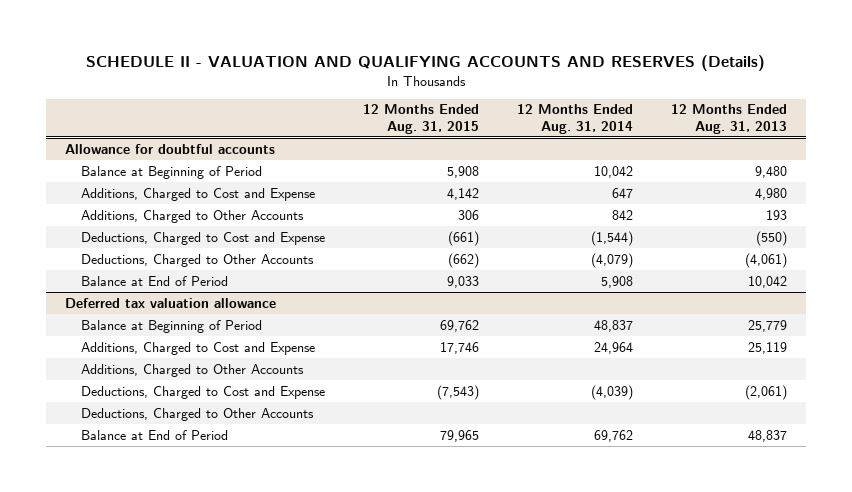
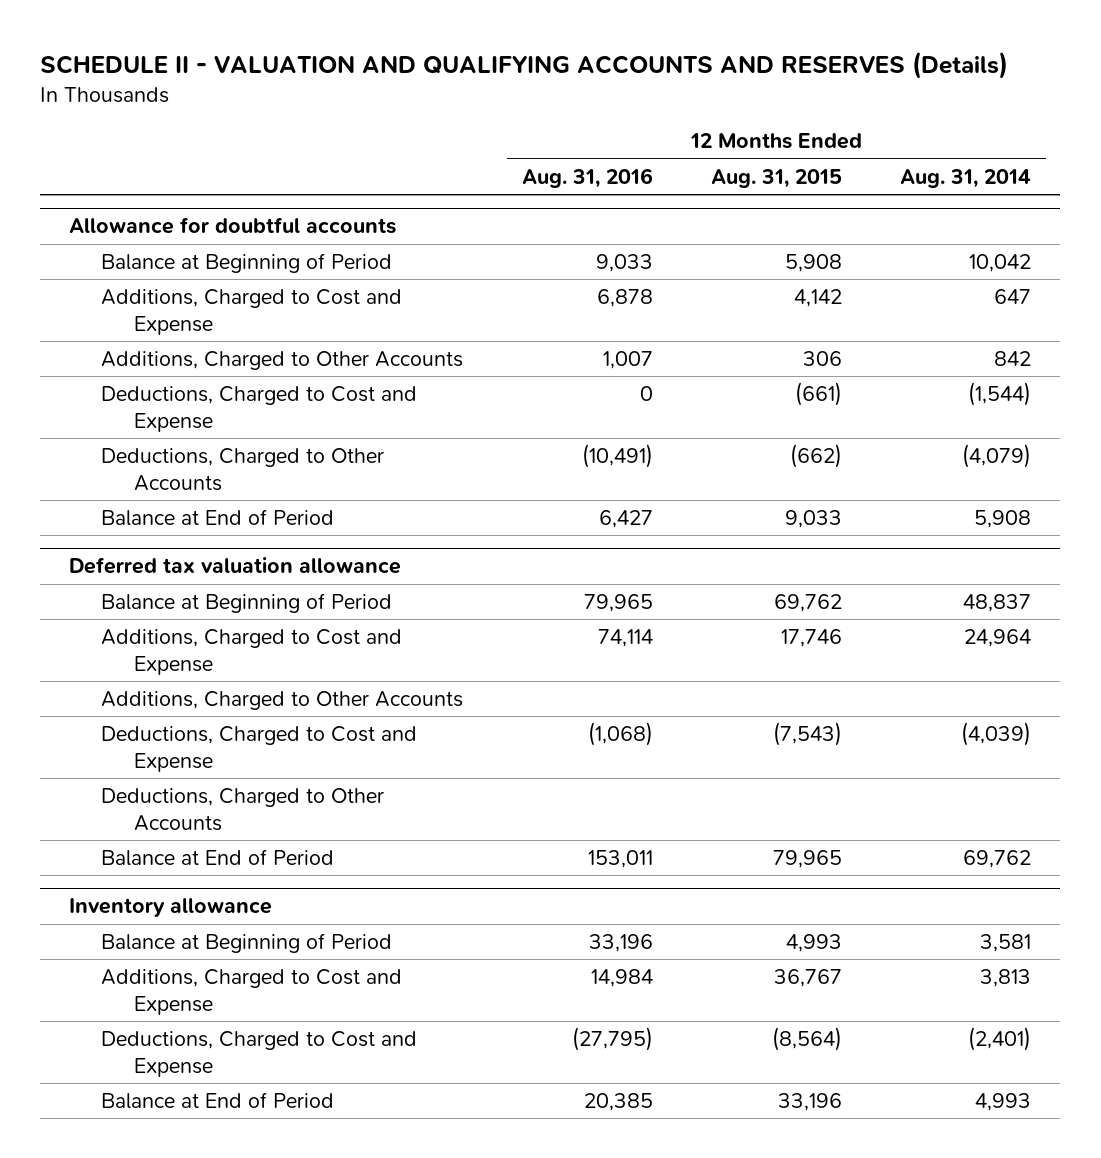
[670,104,787,134] 12 Months Ended Aug. 31, 2013 -> none
none -> [521,167,653,188] Aug. 31, 2016
none -> [69,898,273,918] Inventory allowance
none -> [101,932,393,953] Balance at Beginning of Period
none -> [101,968,403,1015] Additions, Charged to Cost and Expense
none -> [101,1030,418,1077] Deductions, Charged to Cost and Expense
none -> [101,1091,335,1109] Balance at End of Period

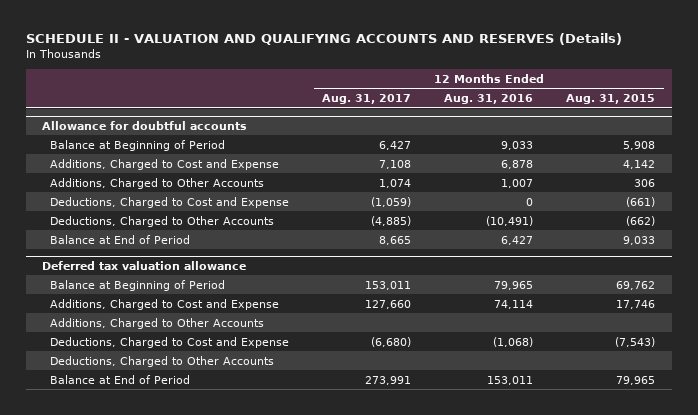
[900,168,1032,188] Aug. 31, 2014 -> none
none -> [322,94,412,105] Aug. 31, 2017
[69,898,273,918] Inventory allowance -> none
[101,932,393,953] Balance at Beginning of Period -> none
[101,968,403,1015] Additions, Charged to Cost and Expense -> none
[101,1030,418,1077] Deductions, Charged to Cost and Expense -> none
[101,1091,335,1109] Balance at End of Period -> none

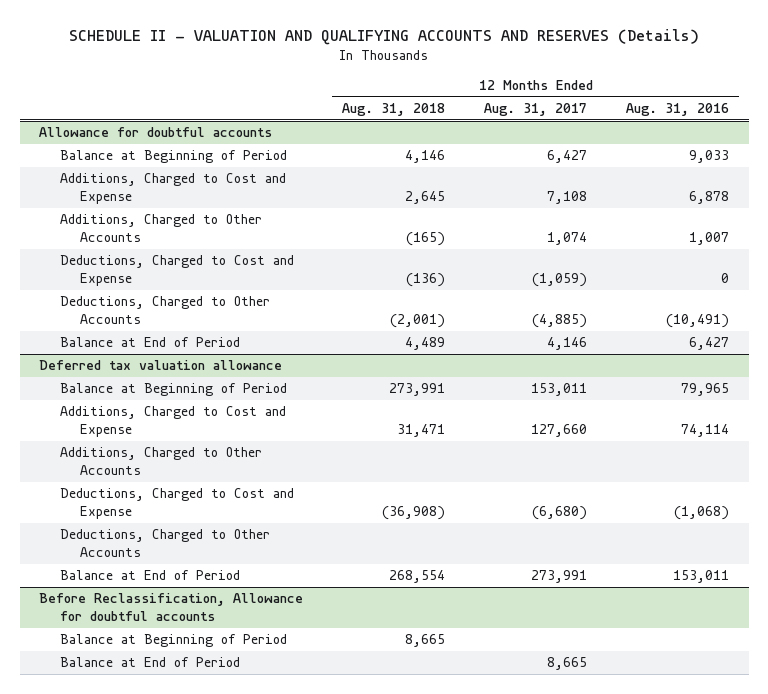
[566,94,656,105] Aug. 31, 2015 -> none
none -> [342,102,446,116] Aug. 31, 2018
[379,235,412,245] 8,665 -> [547,337,588,351] 4,146
none -> [39,593,304,622] Before Reclassification, Allowance for doubtful accounts
none -> [59,634,287,648] Balance at Beginning of Period
none -> [59,657,240,668] Balance at End of Period

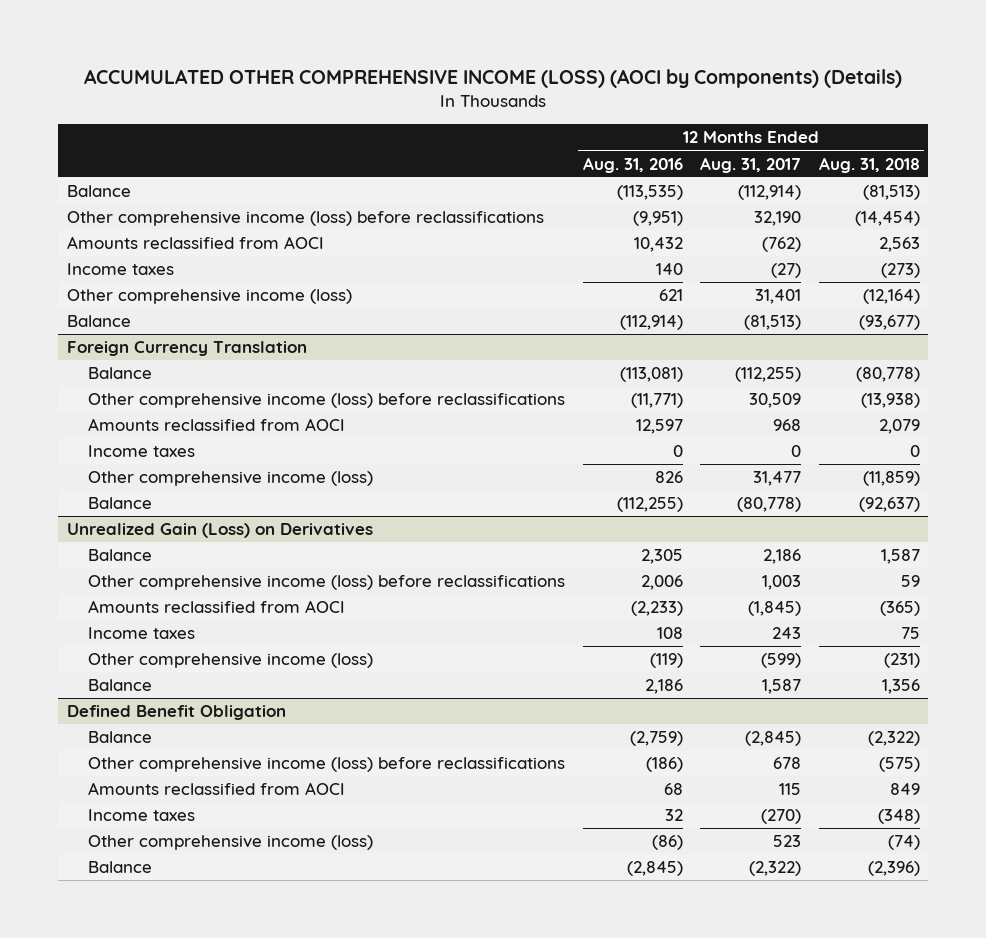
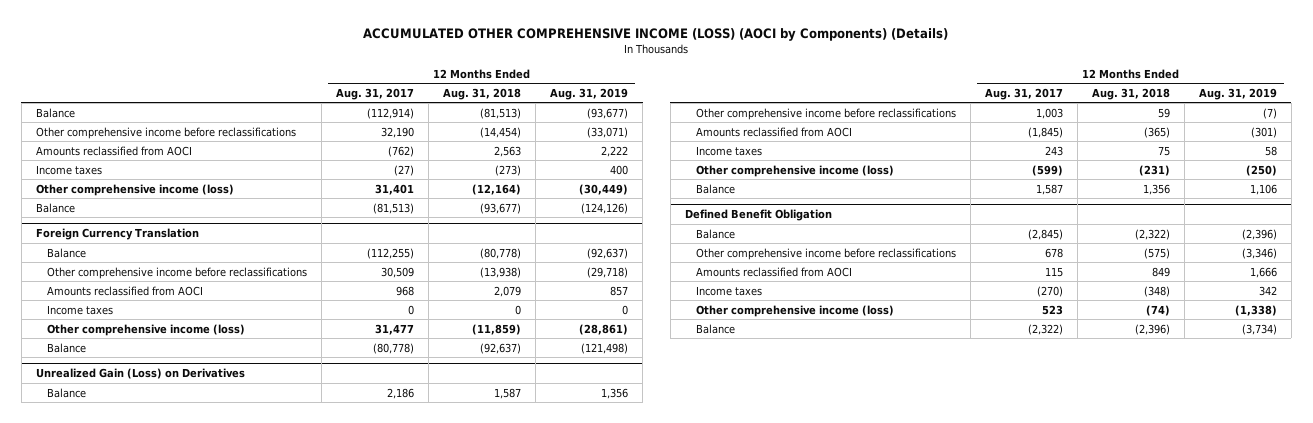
[582,156,683,173] Aug. 31, 2016 -> none
none -> [549,87,628,100] Aug. 31, 2019
[66,211,544,227] Other comprehensive income (loss) before reclassifications -> [35,126,296,139] Other comprehensive income before reclassifications
[88,393,566,409] Other comprehensive income (loss) before reclassifications -> [46,266,307,279] Other comprehensive income before reclassifications
[88,575,566,591] Other comprehensive income (loss) before reclassifications -> [695,107,956,120] Other comprehensive income before reclassifications
[88,757,566,773] Other comprehensive income (loss) before reclassifications -> [695,247,956,260] Other comprehensive income before reclassifications

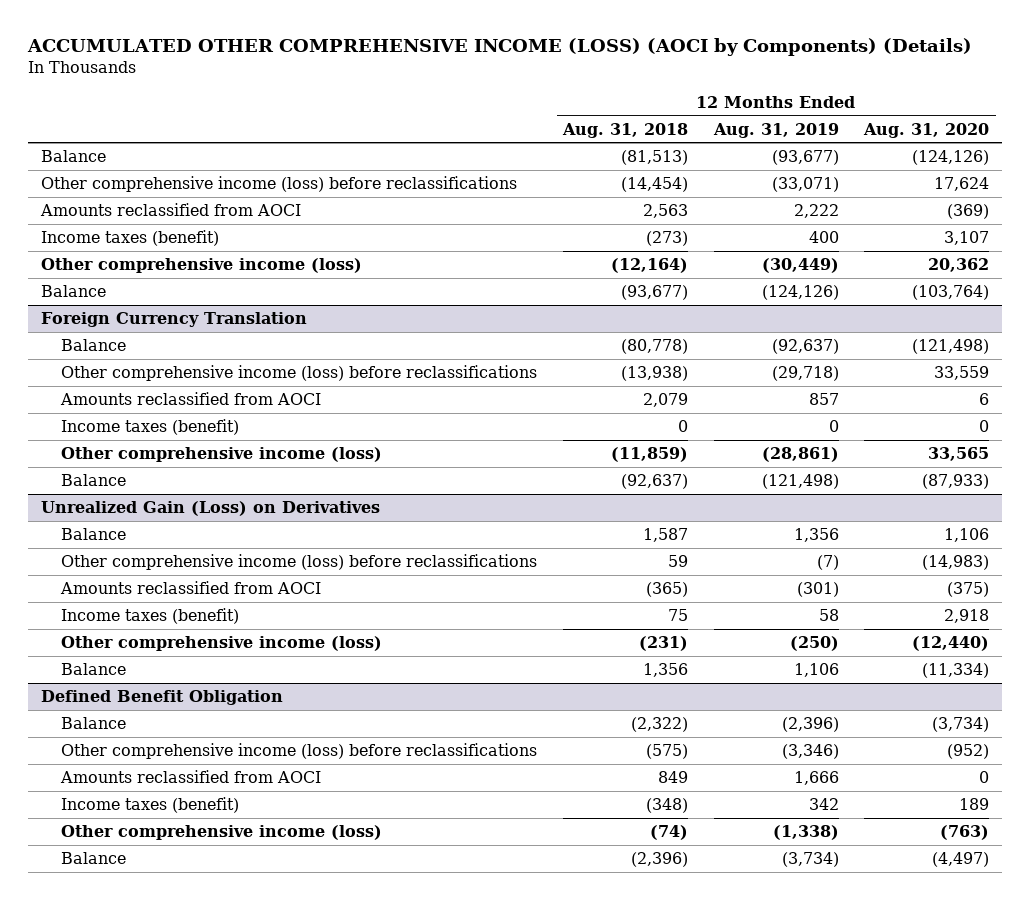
[335,87,414,100] Aug. 31, 2017 -> none
none -> [863,122,990,138] Aug. 31, 2020
[35,126,296,139] Other comprehensive income before reclassifications -> [40,176,517,193] Other comprehensive income (loss) before reclassifications
[35,164,102,175] Income taxes -> [40,230,219,247] Income taxes (benefit)
[46,266,307,279] Other comprehensive income before reclassifications -> [61,365,538,382] Other comprehensive income (loss) before reclassifications
[46,304,113,315] Income taxes -> [61,419,240,436] Income taxes (benefit)
[695,107,956,120] Other comprehensive income before reclassifications -> [61,554,538,571] Other comprehensive income (loss) before reclassifications
[695,145,762,156] Income taxes -> [61,608,240,625] Income taxes (benefit)
[695,247,956,260] Other comprehensive income before reclassifications -> [61,743,538,760] Other comprehensive income (loss) before reclassifications
[695,285,762,296] Income taxes -> [61,797,240,814] Income taxes (benefit)

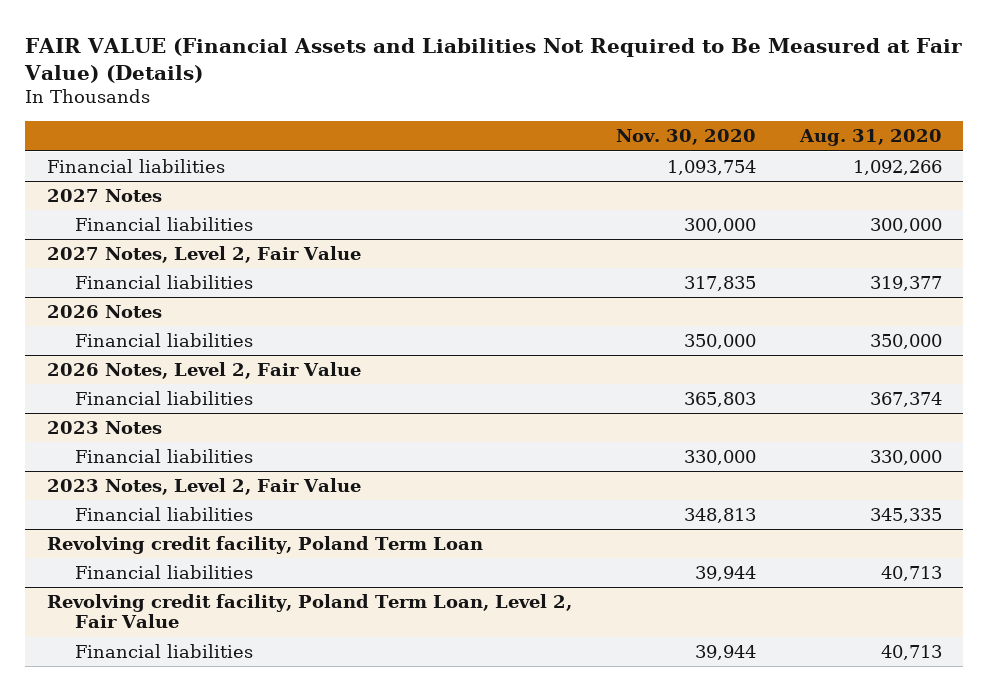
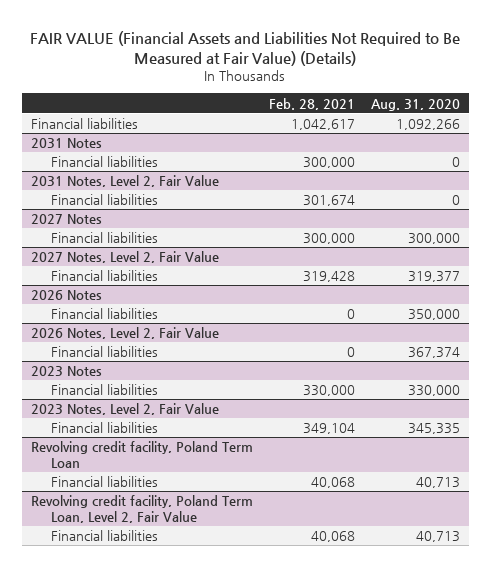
[615,129,756,146] Nov. 30, 2020 -> none
none -> [268,97,355,110] Feb. 28, 2021
none -> [30,138,102,149] 2031 Notes
none -> [50,156,158,168] Financial liabilities
none -> [30,175,219,188] 2031 Notes, Level 2, Fair Value
none -> [50,194,158,206] Financial liabilities

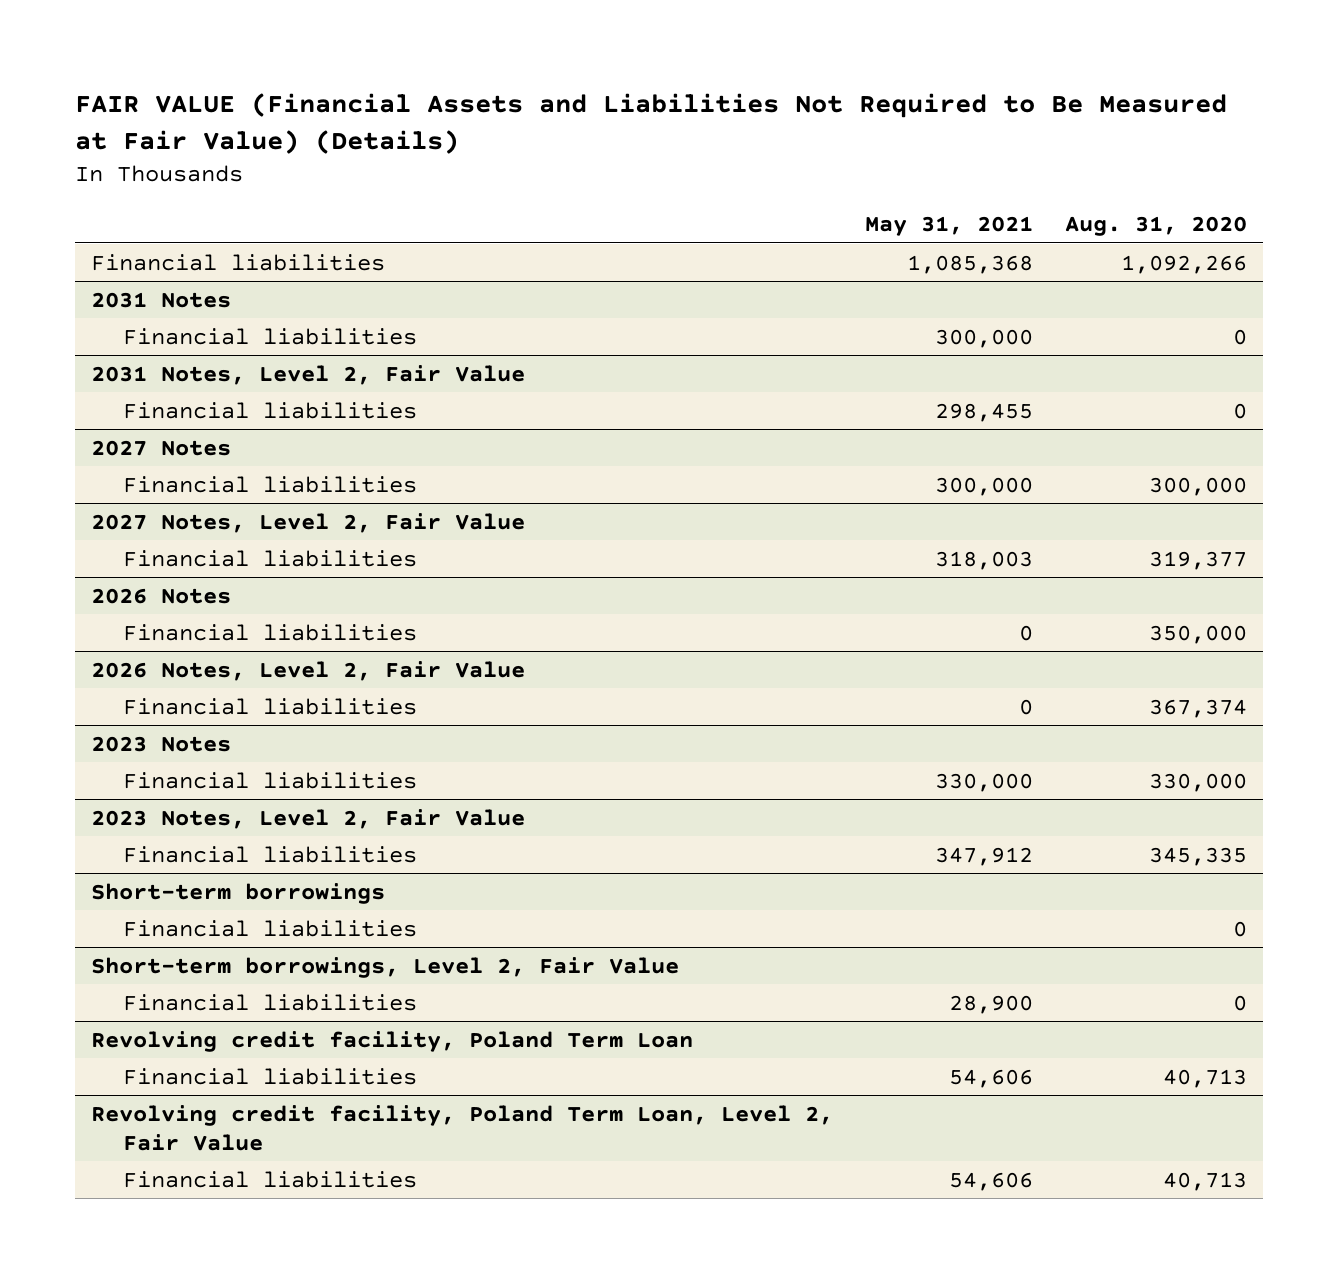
[268,97,355,110] Feb. 28, 2021 -> none
none -> [865,215,1034,236] May 31, 2021
none -> [91,882,386,904] Short-term borrowings
none -> [123,919,418,937] Financial liabilities
none -> [91,956,680,978] Short-term borrowings, Level 2, Fair Value
none -> [123,993,418,1011] Financial liabilities

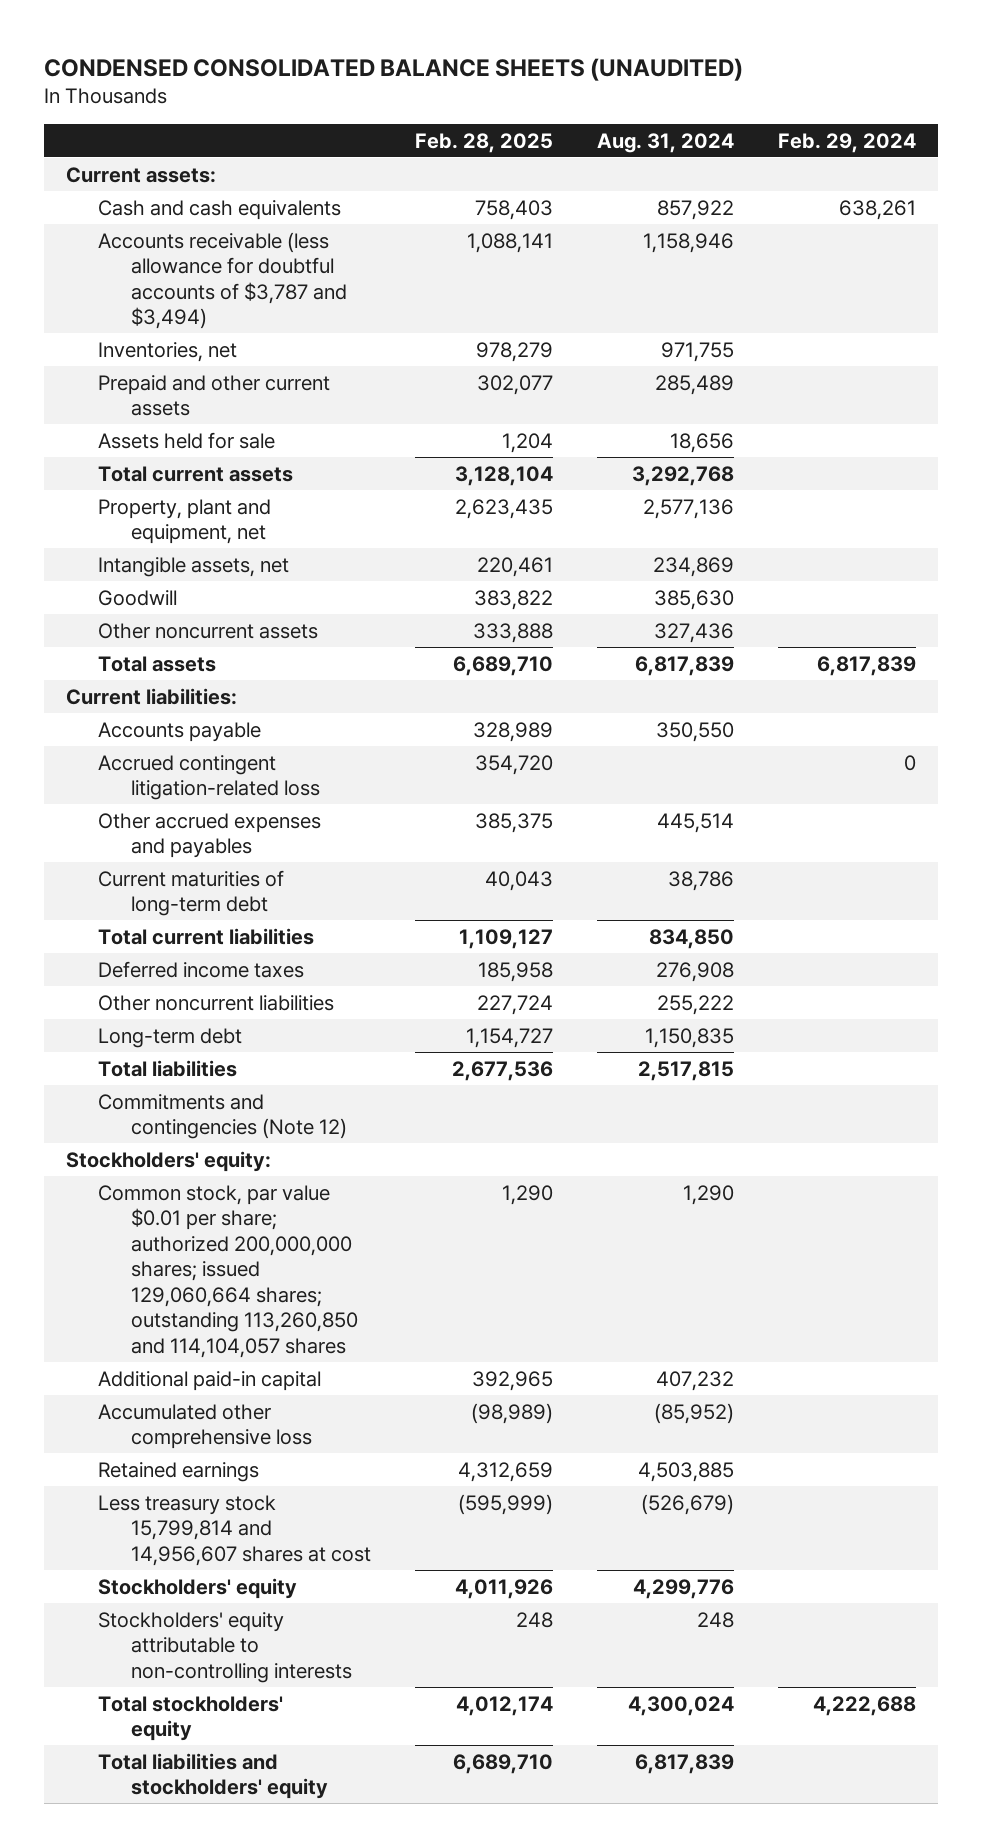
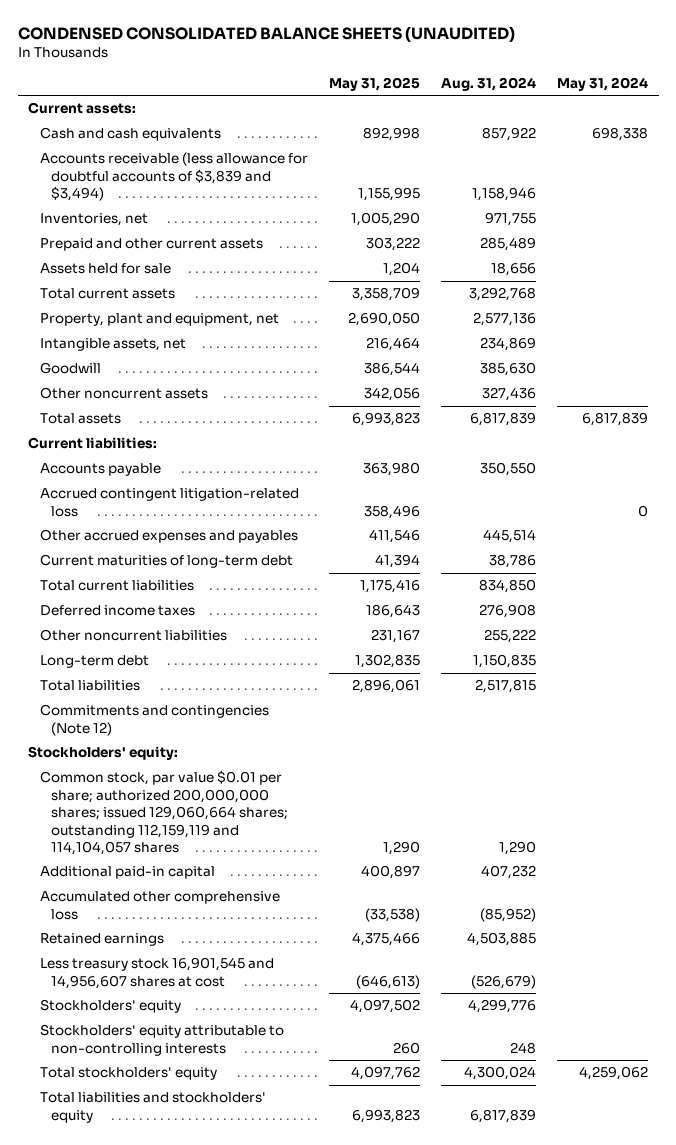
[415,132,554,153] Feb. 28, 2025 -> none
[777,132,916,153] Feb. 29, 2024 -> none
none -> [328,76,420,91] May 31, 2025
none -> [557,76,649,91] May 31, 2024
[98,231,348,330] Accounts receivable (less allowance for doubtful accounts of $3,787 and $3,494) -> [39,152,308,202] Accounts receivable (less allowance for doubtful accounts of $3,839 and $3,494)
[98,1184,359,1358] Common stock, par value $0.01 per share; authorized 200,000,000 shares; issued 129,060,664 shares; outstanding 113,260,850 and 114,104,057 shares -> [39,770,289,855] Common stock, par value $0.01 per share; authorized 200,000,000 shares; issued 129,060,664 shares; outstanding 112,159,119 and 114,104,057 shares
[98,1494,372,1566] Less treasury stock 15,799,814 and 14,956,607 shares at cost -> [39,957,274,989] Less treasury stock 16,901,545 and 14,956,607 shares at cost

